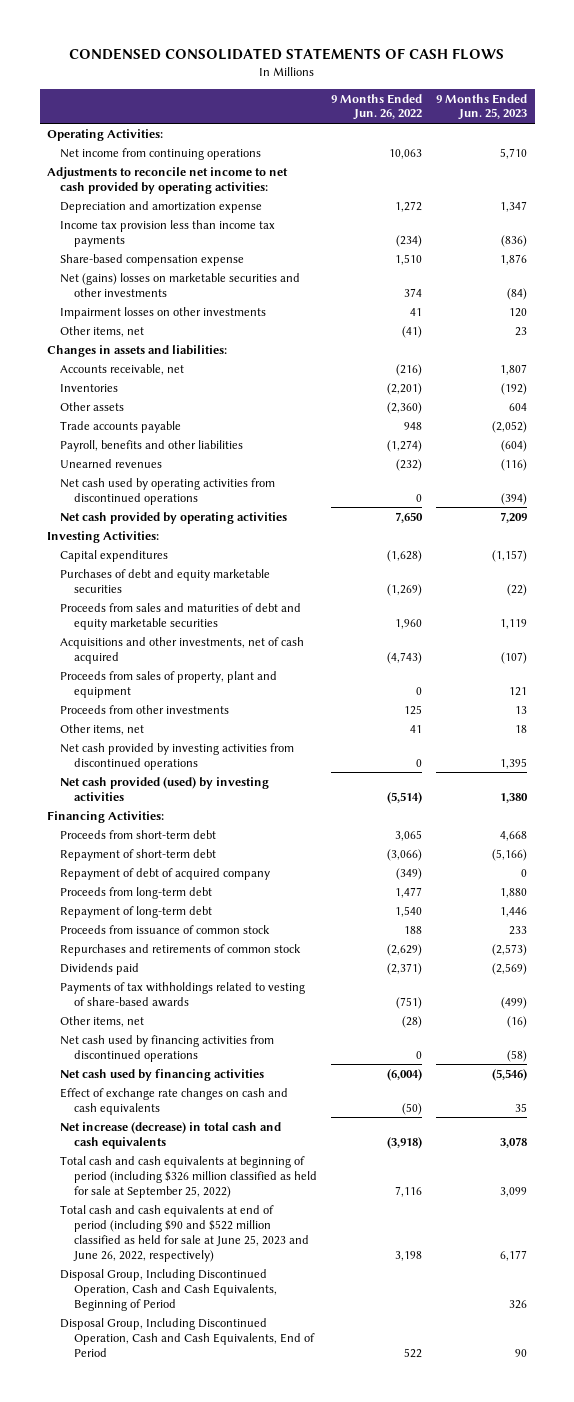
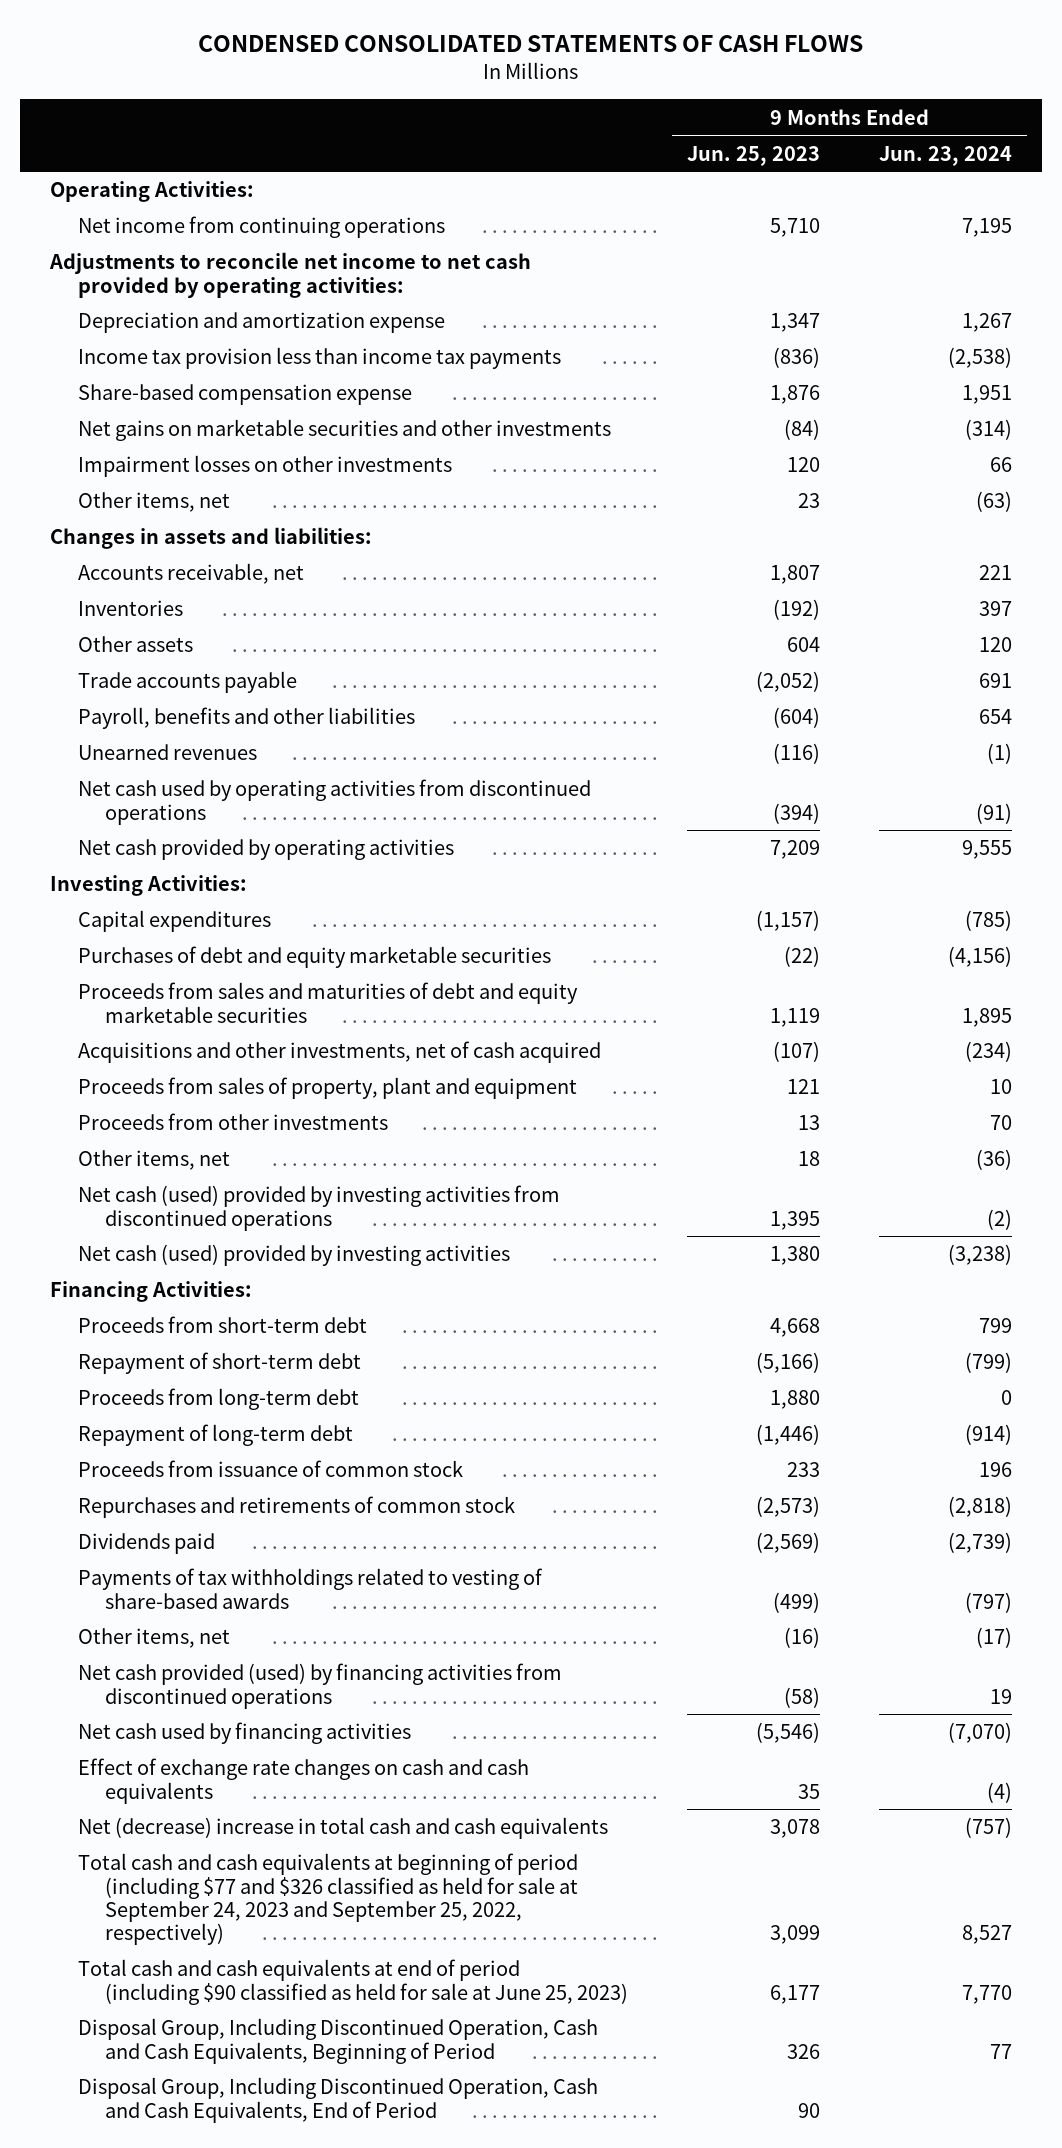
[331,93,423,121] 9 Months Ended Jun. 26, 2022 -> none
none -> [879,145,1013,166] Jun. 23, 2024
[60,272,301,297] Net (gains) losses on marketable securities and other investments -> [77,419,611,442] Net gains on marketable securities and other investments
[60,742,295,770] Net cash provided by investing activities from discontinued operations -> [77,1185,560,1231] Net cash (used) provided by investing activities from discontinued operations
[60,776,270,801] Net cash provided (used) by investing activities -> [77,1244,510,1267] Net cash (used) provided by investing activities
[60,867,271,880] Repayment of debt of acquired company -> none
[500,906,528,917] 1,446 -> [756,1424,821,1446] (1,446)
[60,1034,275,1062] Net cash used by financing activities from discontinued operations -> [77,1663,562,1709] Net cash provided (used) by financing activities from discontinued operations
[60,1121,282,1149] Net increase (decrease) in total cash and cash equivalents -> [77,1817,608,1840] Net (decrease) increase in total cash and cash equivalents
[60,1155,318,1198] Total cash and cash equivalents at beginning of period (including $326 million classified as held for sale at September 25, 2022) -> [77,1853,579,1946] Total cash and cash equivalents at beginning of period (including $77 and $326 classified as held for sale at September 24, 2023 and September 25, 2022, respectively)
[60,1204,310,1262] Total cash and cash equivalents at end of period (including $90 and $522 million classified as held for sale at June 25, 2023 and June 26, 2022, respectively) -> [77,1959,629,2005] Total cash and cash equivalents at end of period (including $90 classified as held for sale at June 25, 2023)

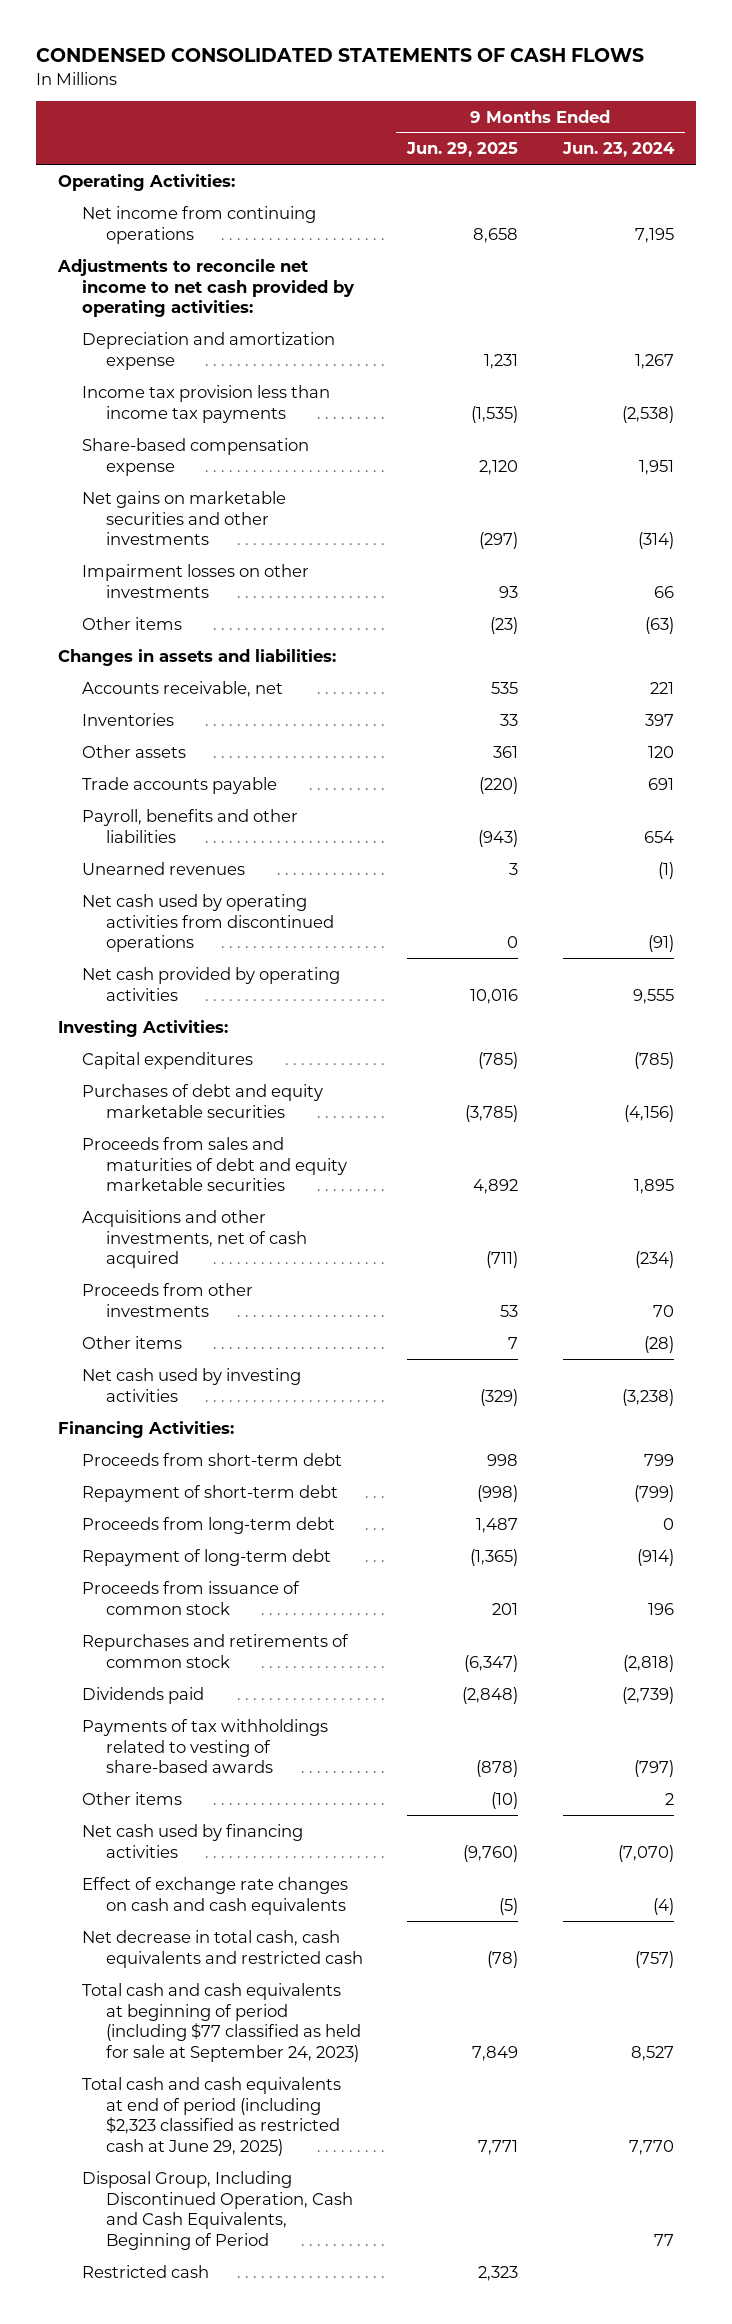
[687,145,821,166] Jun. 25, 2023 -> none
none -> [406,142,519,158] Jun. 29, 2025
[77,492,230,513] Other items, net -> [82,616,183,630] Other items
[77,1077,577,1100] Proceeds from sales of property, plant and equipment -> none
[77,1185,560,1231] Net cash (used) provided by investing activities from discontinued operations -> none
[77,1150,230,1171] Other items, net -> [82,1335,183,1349] Other items
[976,1149,1013,1171] (36) -> [643,1335,674,1353] (28)
[77,1244,510,1267] Net cash (used) provided by investing activities -> [82,1367,302,1402] Net cash used by investing activities
[77,1663,562,1709] Net cash provided (used) by financing activities from discontinued operations -> none
[77,1628,230,1649] Other items, net -> [82,1791,183,1805] Other items
[976,1627,1013,1649] (17) -> [664,1792,674,1805] 2
[77,1817,608,1840] Net (decrease) increase in total cash and cash equivalents -> [82,1929,364,1968] Net decrease in total cash, cash equivalents and restricted cash
[77,1853,579,1946] Total cash and cash equivalents at beginning of period (including $77 and $326 classified as held for sale at September 24, 2023 and September 25, 2022, respectively) -> [82,1982,362,2063] Total cash and cash equivalents at beginning of period (including $77 classified as held for sale at September 24, 2023)
[77,1959,629,2005] Total cash and cash equivalents at end of period (including $90 classified as held for sale at June 25, 2023) -> [82,2076,342,2157] Total cash and cash equivalents at end of period (including $2,323 classified as restricted cash at June 29, 2025)
[77,2077,598,2123] Disposal Group, Including Discontinued Operation, Cash and Cash Equivalents, End of Period -> none
none -> [82,2264,210,2278] Restricted cash

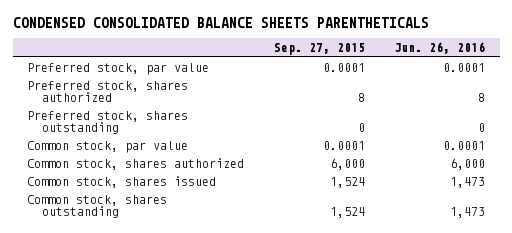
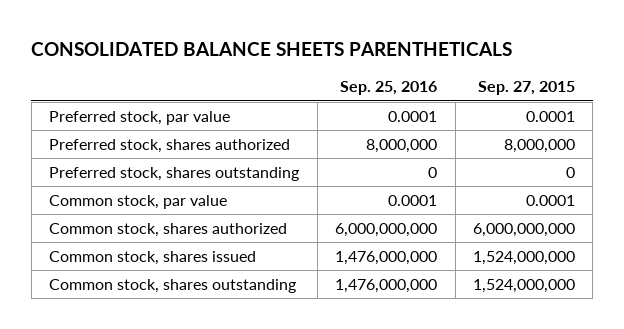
[12,17,429,29] CONDENSED CONSOLIDATED BALANCE SHEETS PARENTHETICALS -> [31,42,513,57] CONSOLIDATED BALANCE SHEETS PARENTHETICALS
[393,42,485,55] Jun. 26, 2016 -> none
none -> [340,81,438,96] Sep. 25, 2016
[357,93,365,103] 8 -> [504,138,576,153] 8,000,000
[329,157,365,170] 6,000 -> [473,222,576,237] 6,000,000,000
[329,176,365,188] 1,524 -> [473,250,576,265] 1,524,000,000
[329,207,365,219] 1,524 -> [473,278,576,293] 1,524,000,000

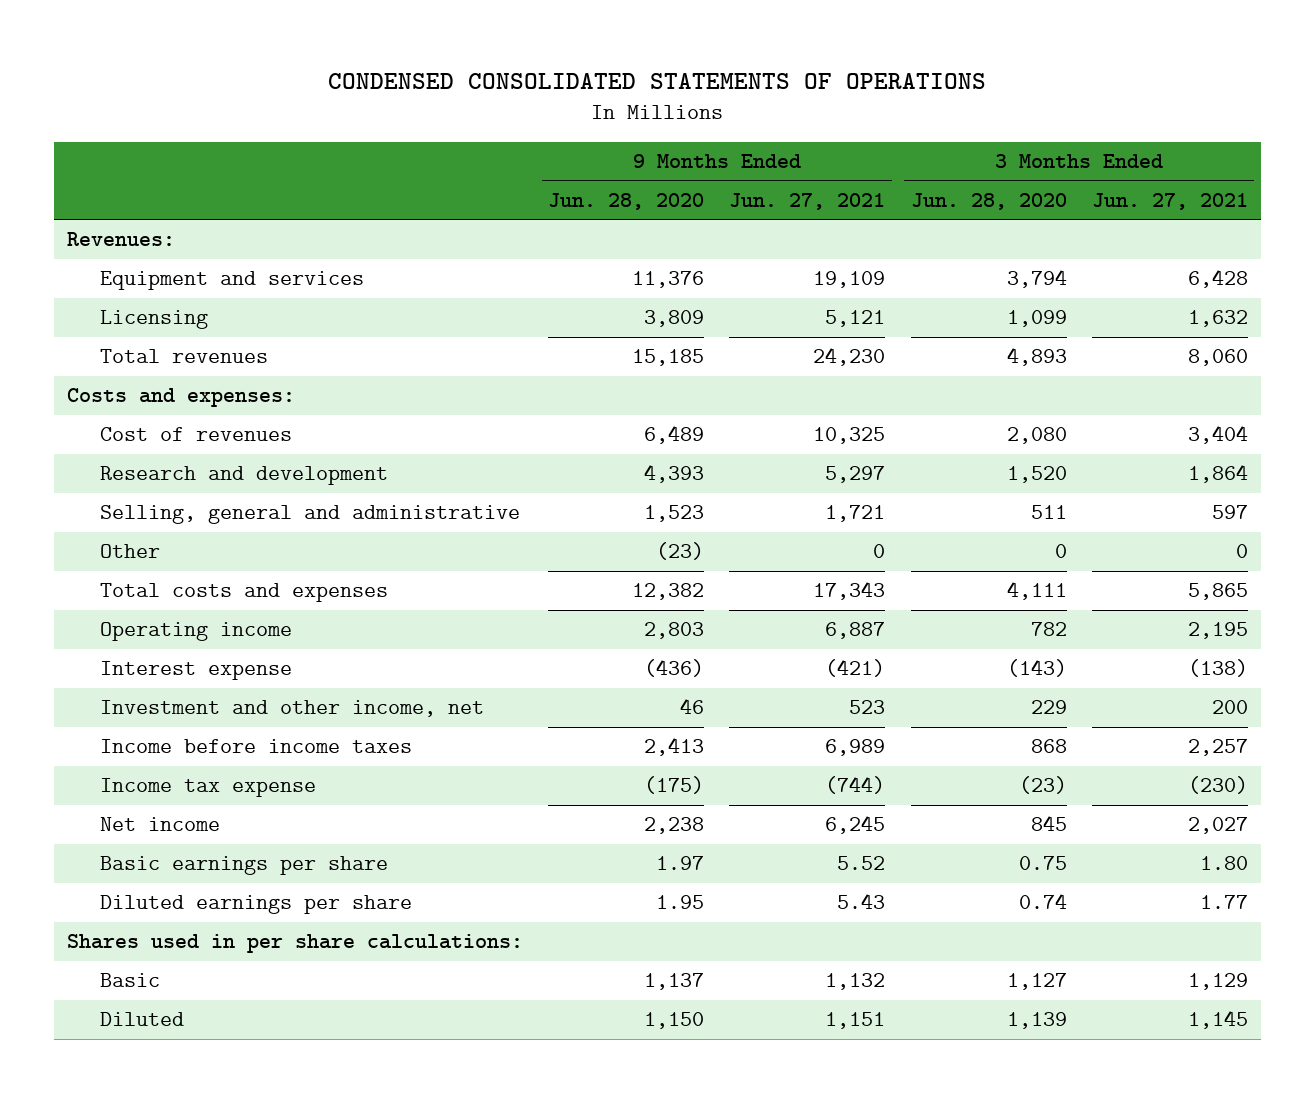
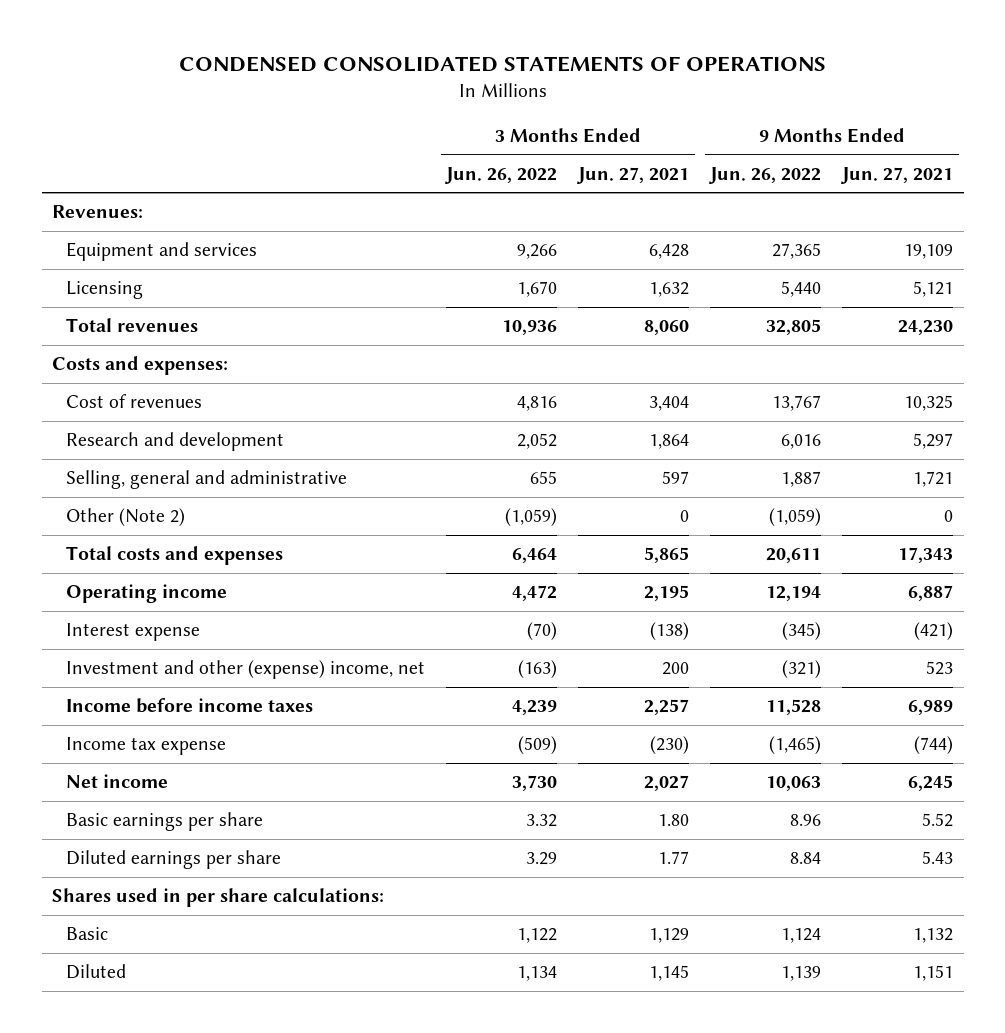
[548,192,705,210] Jun. 28, 2020 -> none
[910,192,1067,210] Jun. 28, 2020 -> none
none -> [445,166,558,184] Jun. 26, 2022
none -> [709,166,822,184] Jun. 26, 2022
[100,544,161,559] Other -> [66,508,186,527] Other (Note 2)
[100,700,485,718] Investment and other income, net -> [66,660,426,680] Investment and other (expense) income, net

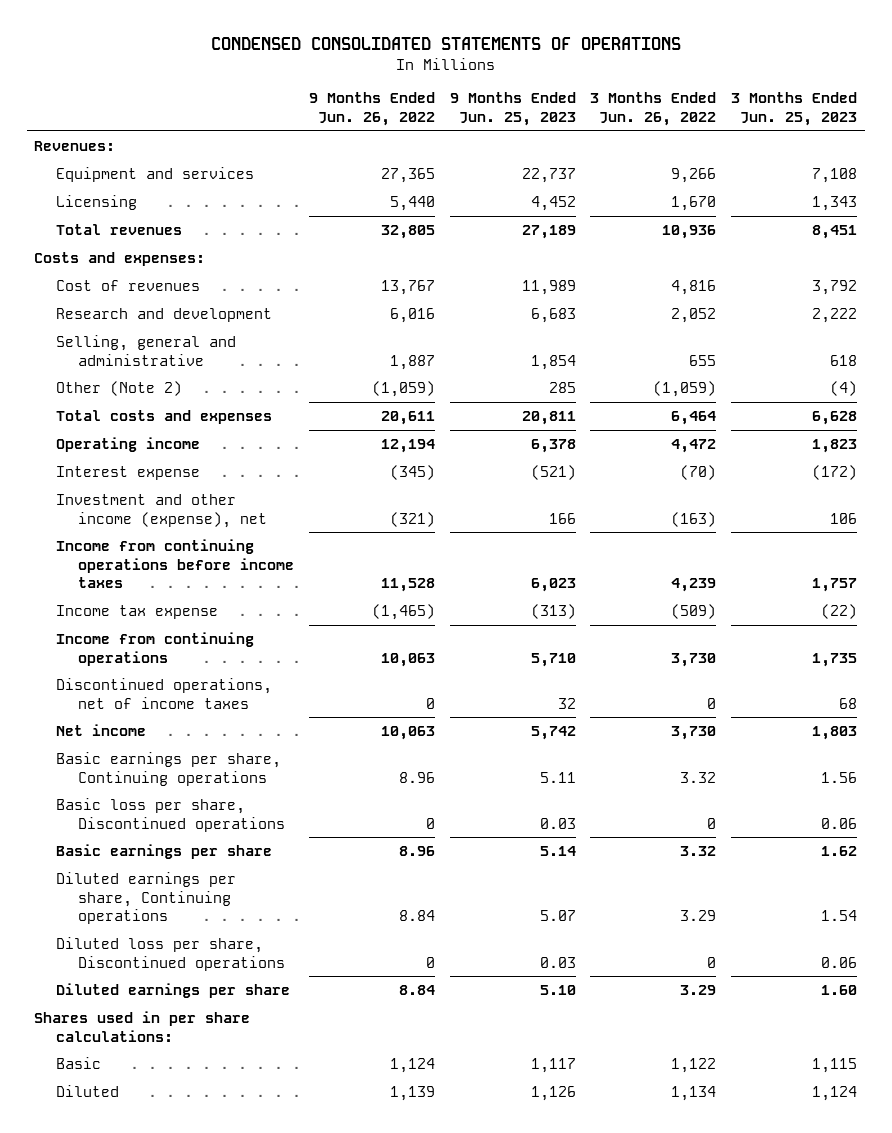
[577,166,690,184] Jun. 27, 2021 -> none
[841,166,954,184] Jun. 27, 2021 -> none
none -> [449,92,576,126] 9 Months Ended Jun. 25, 2023
none -> [731,92,858,126] 3 Months Ended Jun. 25, 2023
[66,660,426,680] Investment and other (expense) income, net -> [56,494,268,528] Investment and other income (expense), net
[66,698,314,714] Income before income taxes -> [56,539,295,588] Income from continuing operations before income taxes
none -> [56,632,255,666] Income from continuing operations
none -> [56,678,273,709] Discontinued operations, net of income taxes
none -> [56,752,282,786] Basic earnings per share, Continuing operations
none -> [56,798,286,832] Basic loss per share, Discontinued operations
none -> [56,872,237,924] Diluted earnings per share, Continuing operations
none -> [56,937,286,971] Diluted loss per share, Discontinued operations

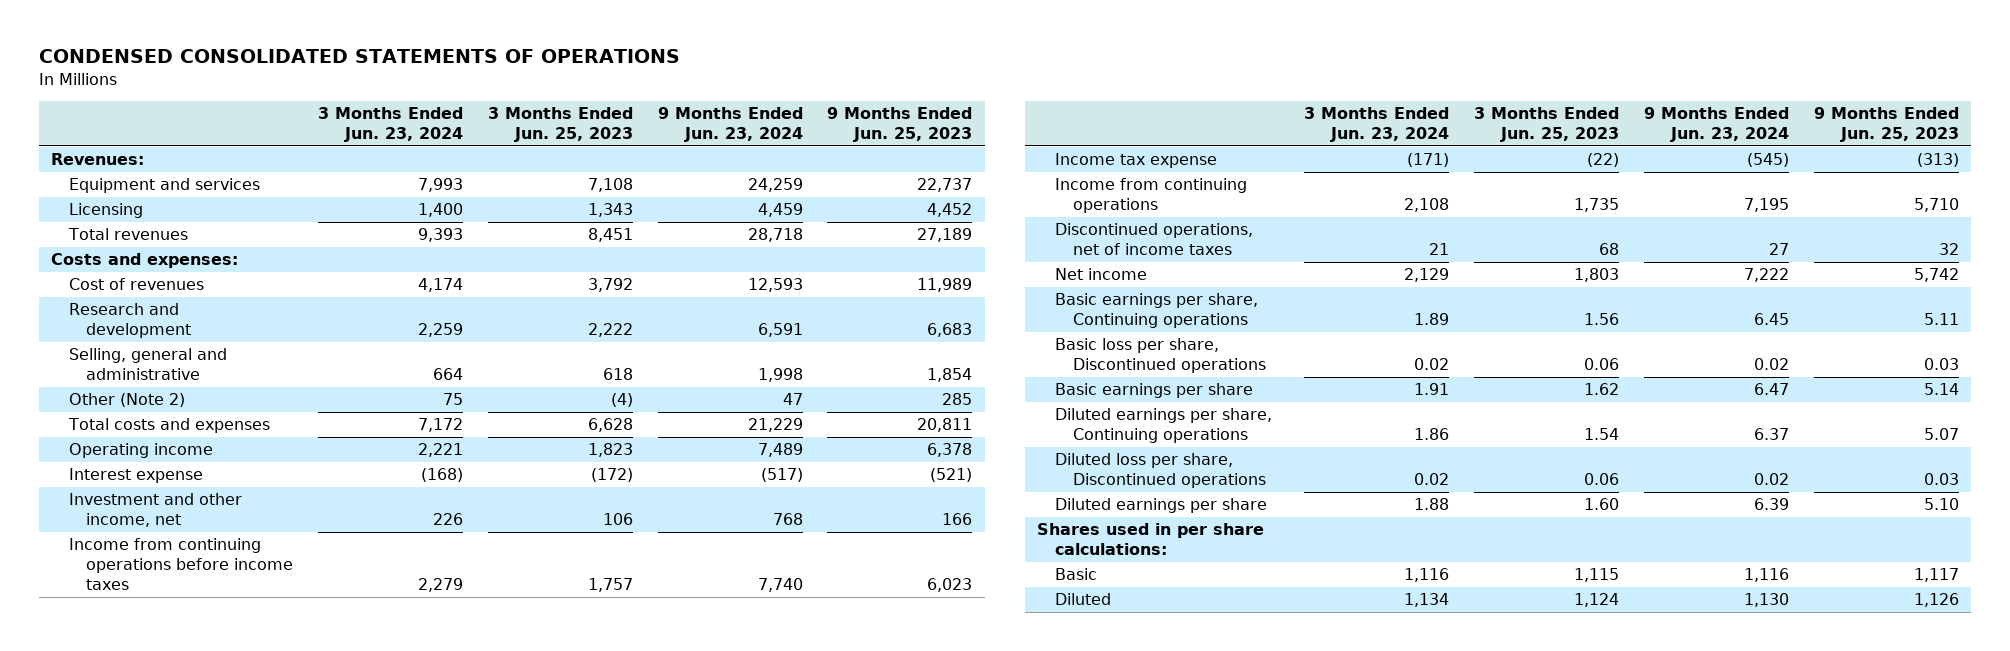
[308,92,435,126] 9 Months Ended Jun. 26, 2022 -> none
[590,92,717,126] 3 Months Ended Jun. 26, 2022 -> none
none -> [318,107,464,143] 3 Months Ended Jun. 23, 2024
none -> [657,107,803,143] 9 Months Ended Jun. 23, 2024
[56,494,268,528] Investment and other income (expense), net -> [68,493,242,528] Investment and other income, net

